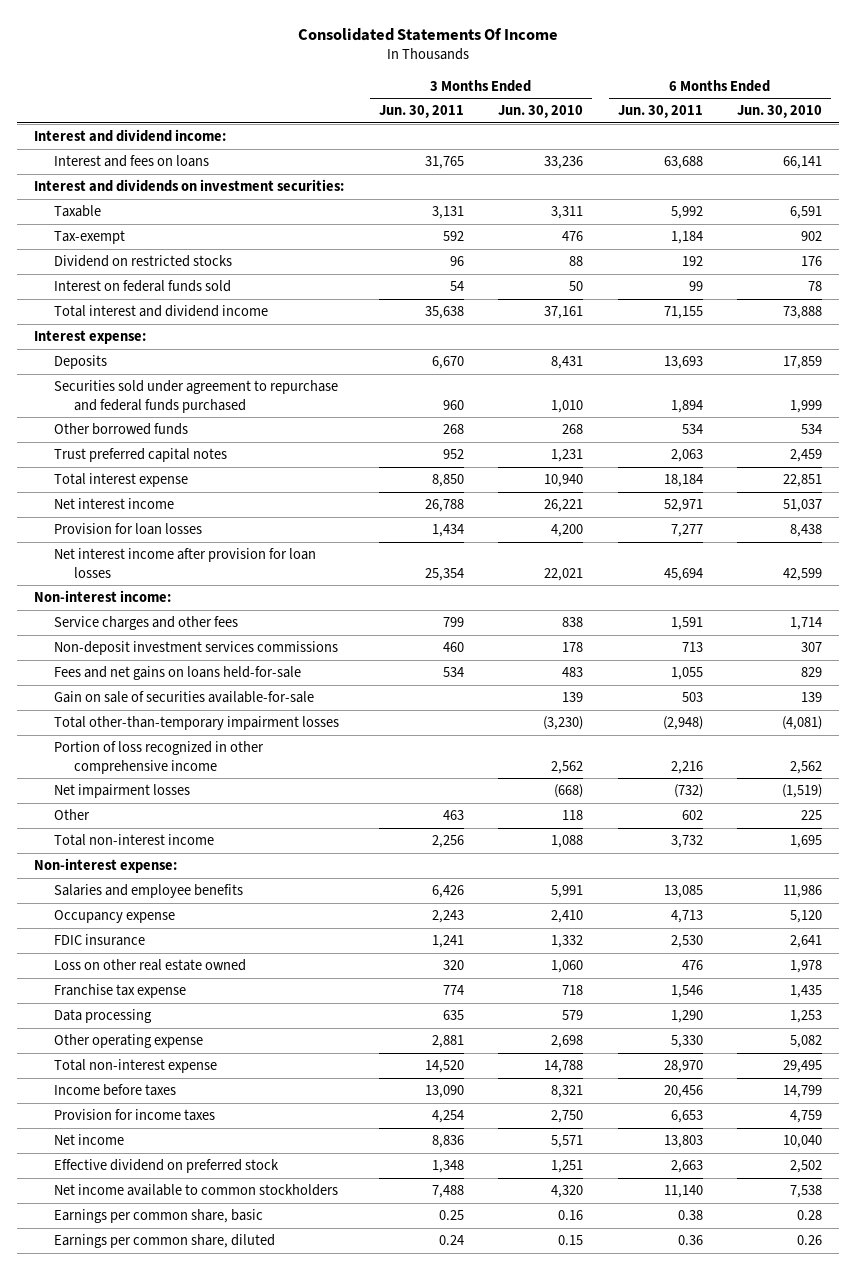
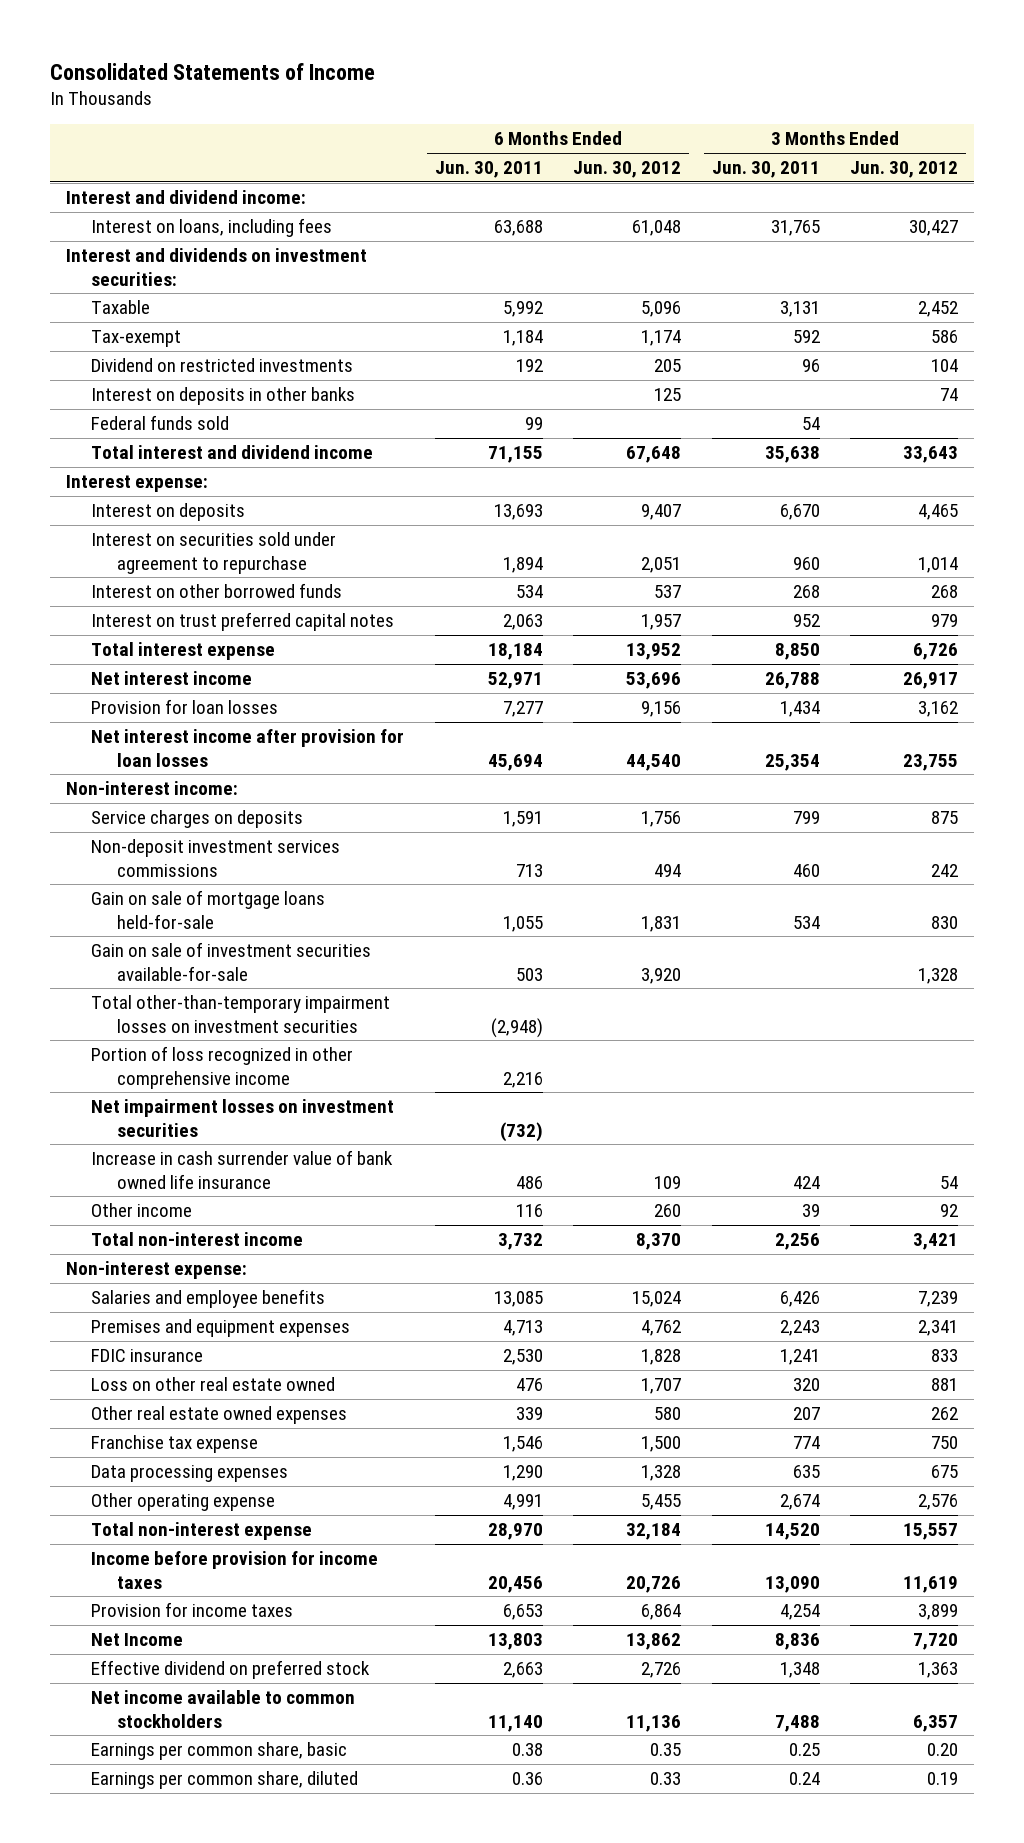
[298,27,559,41] Consolidated Statements Of Income -> [50,62,376,80] Consolidated Statements of Income
[498,105,584,119] Jun. 30, 2010 -> none
[737,105,823,119] Jun. 30, 2010 -> none
none -> [573,161,682,179] Jun. 30, 2012
none -> [850,161,959,179] Jun. 30, 2012
[54,155,210,168] Interest and fees on loans -> [91,218,333,238] Interest on loans, including fees
[54,255,233,268] Dividend on restricted stocks -> [91,358,354,373] Dividend on restricted investments
none -> [91,387,356,406] Interest on deposits in other banks
[54,280,232,293] Interest on federal funds sold -> [91,415,230,431] Federal funds sold
[54,355,108,370] Deposits -> [91,503,246,522] Interest on deposits
[54,380,339,413] Securities sold under agreement to repurchase and federal funds purchased -> [91,532,337,574] Interest on securities sold under agreement to repurchase
[54,423,189,436] Other borrowed funds -> [91,583,343,599] Interest on other borrowed funds
[54,448,228,463] Trust preferred capital notes -> [91,612,395,632] Interest on trust preferred capital notes
[54,616,239,631] Service charges and other fees -> [91,810,304,829] Service charges on deposits
[54,666,302,681] Fees and net gains on loans held-for-sale -> [91,890,326,929] Gain on sale of mortgage loans held-for-sale
[54,691,315,704] Gain on sale of securities available-for-sale -> [91,942,372,981] Gain on sale of investment securities available-for-sale
[54,716,340,731] Total other-than-temporary impairment losses -> [91,995,391,1033] Total other-than-temporary impairment losses on investment securities
[54,784,191,799] Net impairment losses -> [91,1099,395,1137] Net impairment losses on investment securities
none -> [91,1150,394,1189] Increase in cash surrender value of bank owned life insurance
[54,809,91,821] Other -> [91,1203,193,1218] Other income
[442,810,464,821] 463 -> [801,1204,820,1218] 39
[681,810,703,821] 602 -> [515,1204,543,1218] 116
[54,910,176,924] Occupancy expense -> [91,1319,351,1338] Premises and equipment expenses
none -> [91,1406,348,1425] Other real estate owned expenses
[54,1009,153,1024] Data processing -> [91,1465,289,1483] Data processing expenses
[431,1035,464,1049] 2,881 -> [779,1494,820,1511] 2,674
[670,1035,703,1049] 5,330 -> [502,1494,543,1511] 4,991
[54,1084,177,1097] Income before taxes -> [91,1551,379,1589] Income before provision for income taxes
[54,1134,125,1146] Net income -> [91,1633,184,1647] Net Income

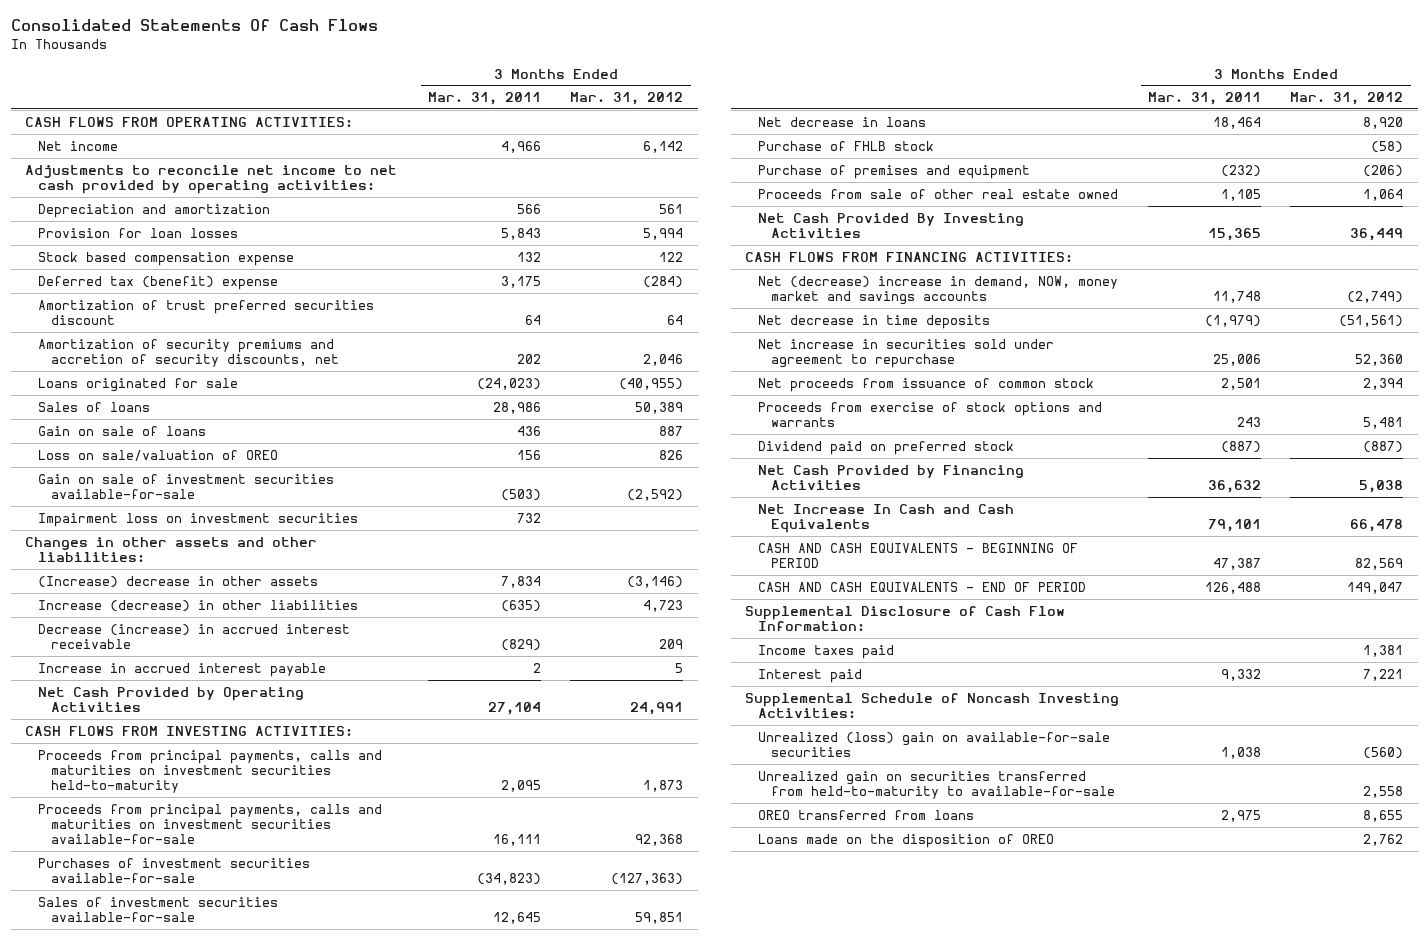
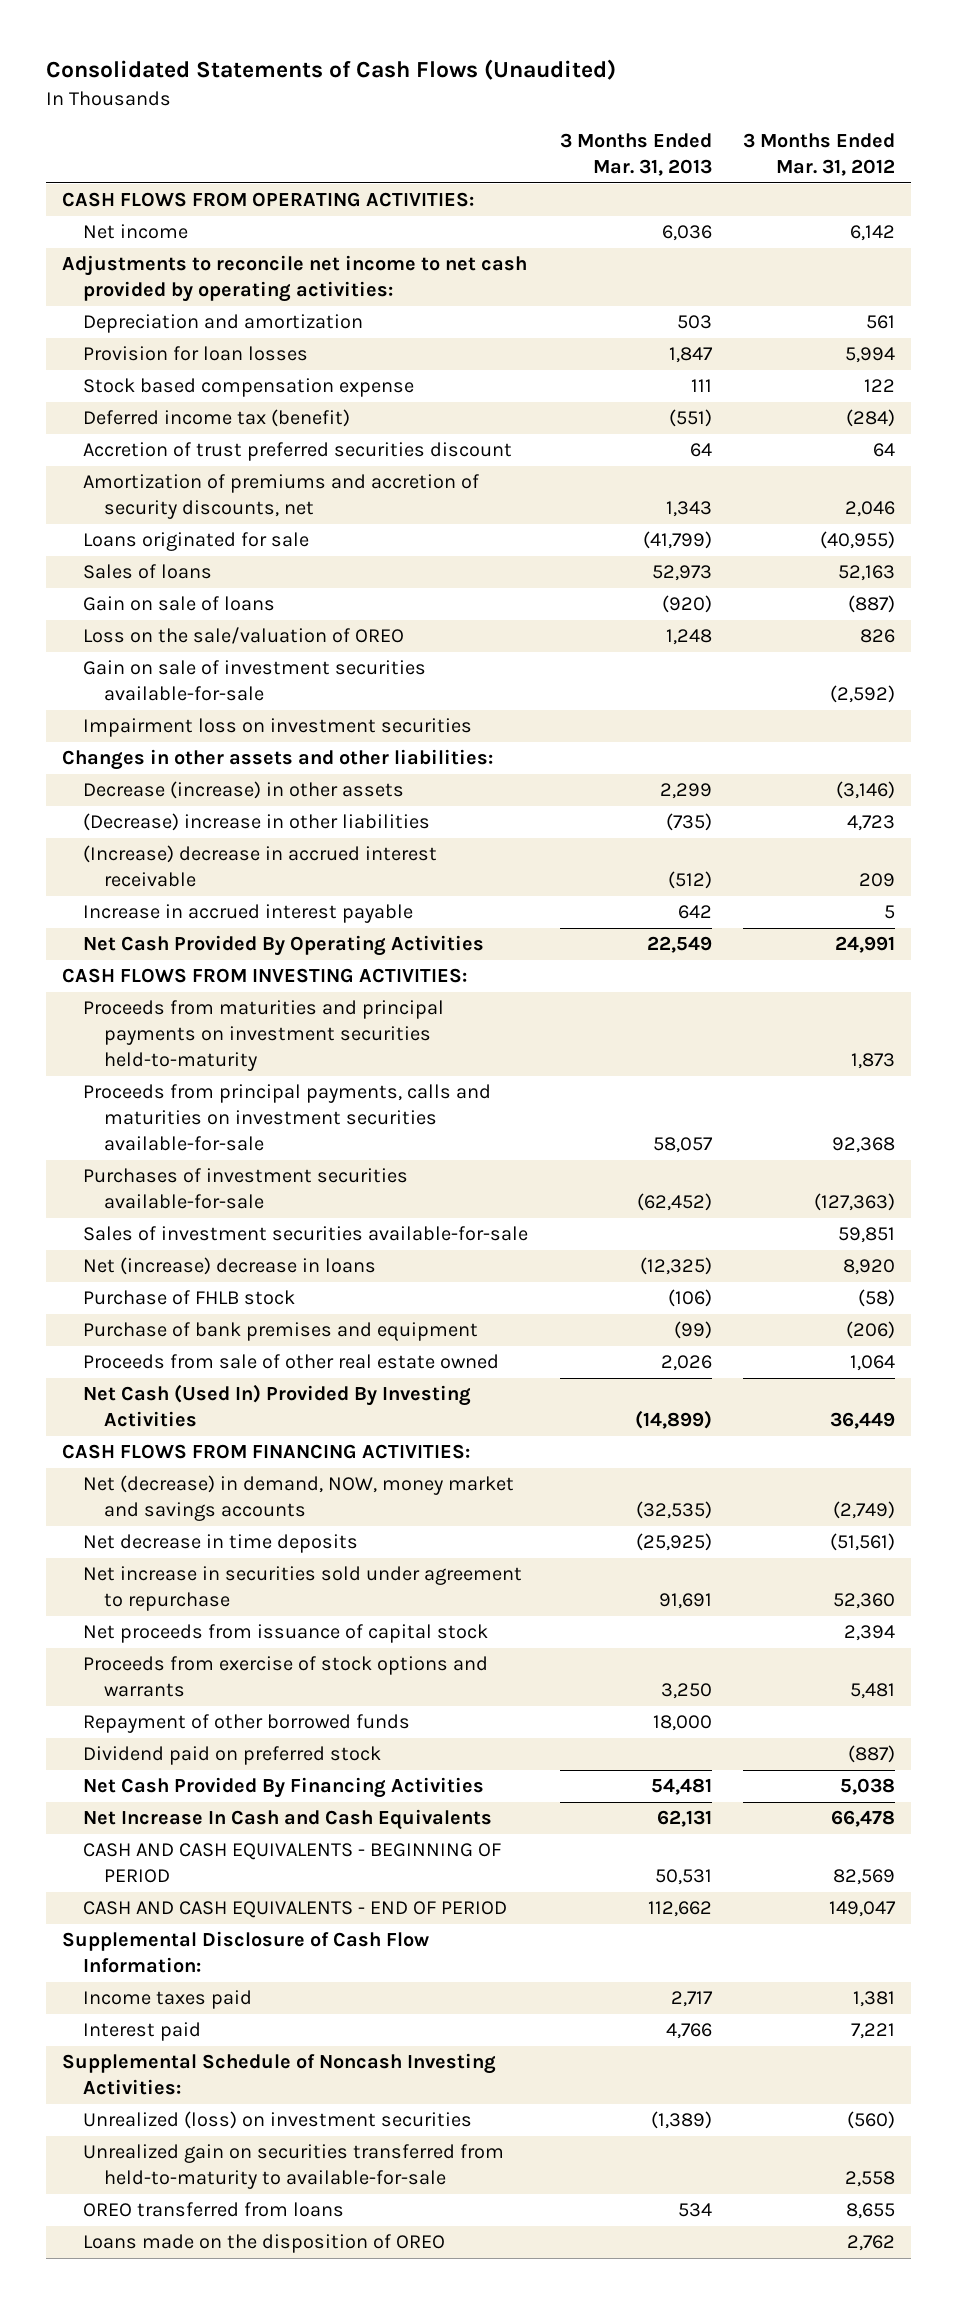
[10,18,378,31] Consolidated Statements Of Cash Flows -> [46,59,617,81] Consolidated Statements of Cash Flows (Unaudited)
[428,92,542,106] Mar. 31, 2011 -> none
none -> [559,133,712,177] 3 Months Ended Mar. 31, 2013
[38,275,279,290] Deferred tax (benefit) expense -> [82,409,350,428] Deferred income tax (benefit)
[38,299,375,326] Amortization of trust preferred securities discount -> [82,442,512,462] Accretion of trust preferred securities discount
[38,338,340,368] Amortization of security premiums and accretion of security discounts, net -> [82,474,479,520] Amortization of premiums and accretion of security discounts, net
[635,401,684,414] 50,389 -> [838,565,896,582] 52,163
[659,425,684,436] 887 -> [848,595,896,614] (887)
[38,449,279,461] Loss on sale/valuation of OREO -> [82,627,404,645] Loss on the sale/valuation of OREO
[38,575,319,588] (Increase) decrease in other assets -> [82,781,404,800] Decrease (increase) in other assets
[38,599,359,612] Increase (decrease) in other liabilities -> [82,813,430,832] (Decrease) increase in other liabilities
[38,623,351,650] Decrease (increase) in accrued interest receivable -> [82,845,437,888] (Increase) decrease in accrued interest receivable
[38,686,305,713] Net Cash Provided by Operating Activities -> [82,935,484,957] Net Cash Provided By Operating Activities
[38,749,383,794] Proceeds from principal payments, calls and maturities on investment securities held-to-maturity -> [82,1000,444,1071] Proceeds from maturities and principal payments on investment securities held-to-maturity
[758,116,927,127] Net decrease in loans -> [82,1257,376,1276] Net (increase) decrease in loans
[758,164,1031,179] Purchase of premises and equipment -> [82,1322,478,1342] Purchase of bank premises and equipment
[758,212,1025,239] Net Cash Provided By Investing Activities -> [82,1384,471,1428] Net Cash (Used In) Provided By Investing Activities
[758,275,1119,306] Net (decrease) increase in demand, NOW, money market and savings accounts -> [82,1475,514,1522] Net (decrease) in demand, NOW, money market and savings accounts
[758,377,1095,392] Net proceeds from issuance of common stock -> [82,1624,488,1644] Net proceeds from issuance of capital stock
none -> [82,1714,410,1734] Repayment of other borrowed funds
[758,464,1025,491] Net Cash Provided by Financing Activities -> [82,1777,484,1799] Net Cash Provided By Financing Activities
[758,731,1111,758] Unrealized (loss) gain on available-for-sale securities -> [82,2111,472,2130] Unrealized (loss) on investment securities

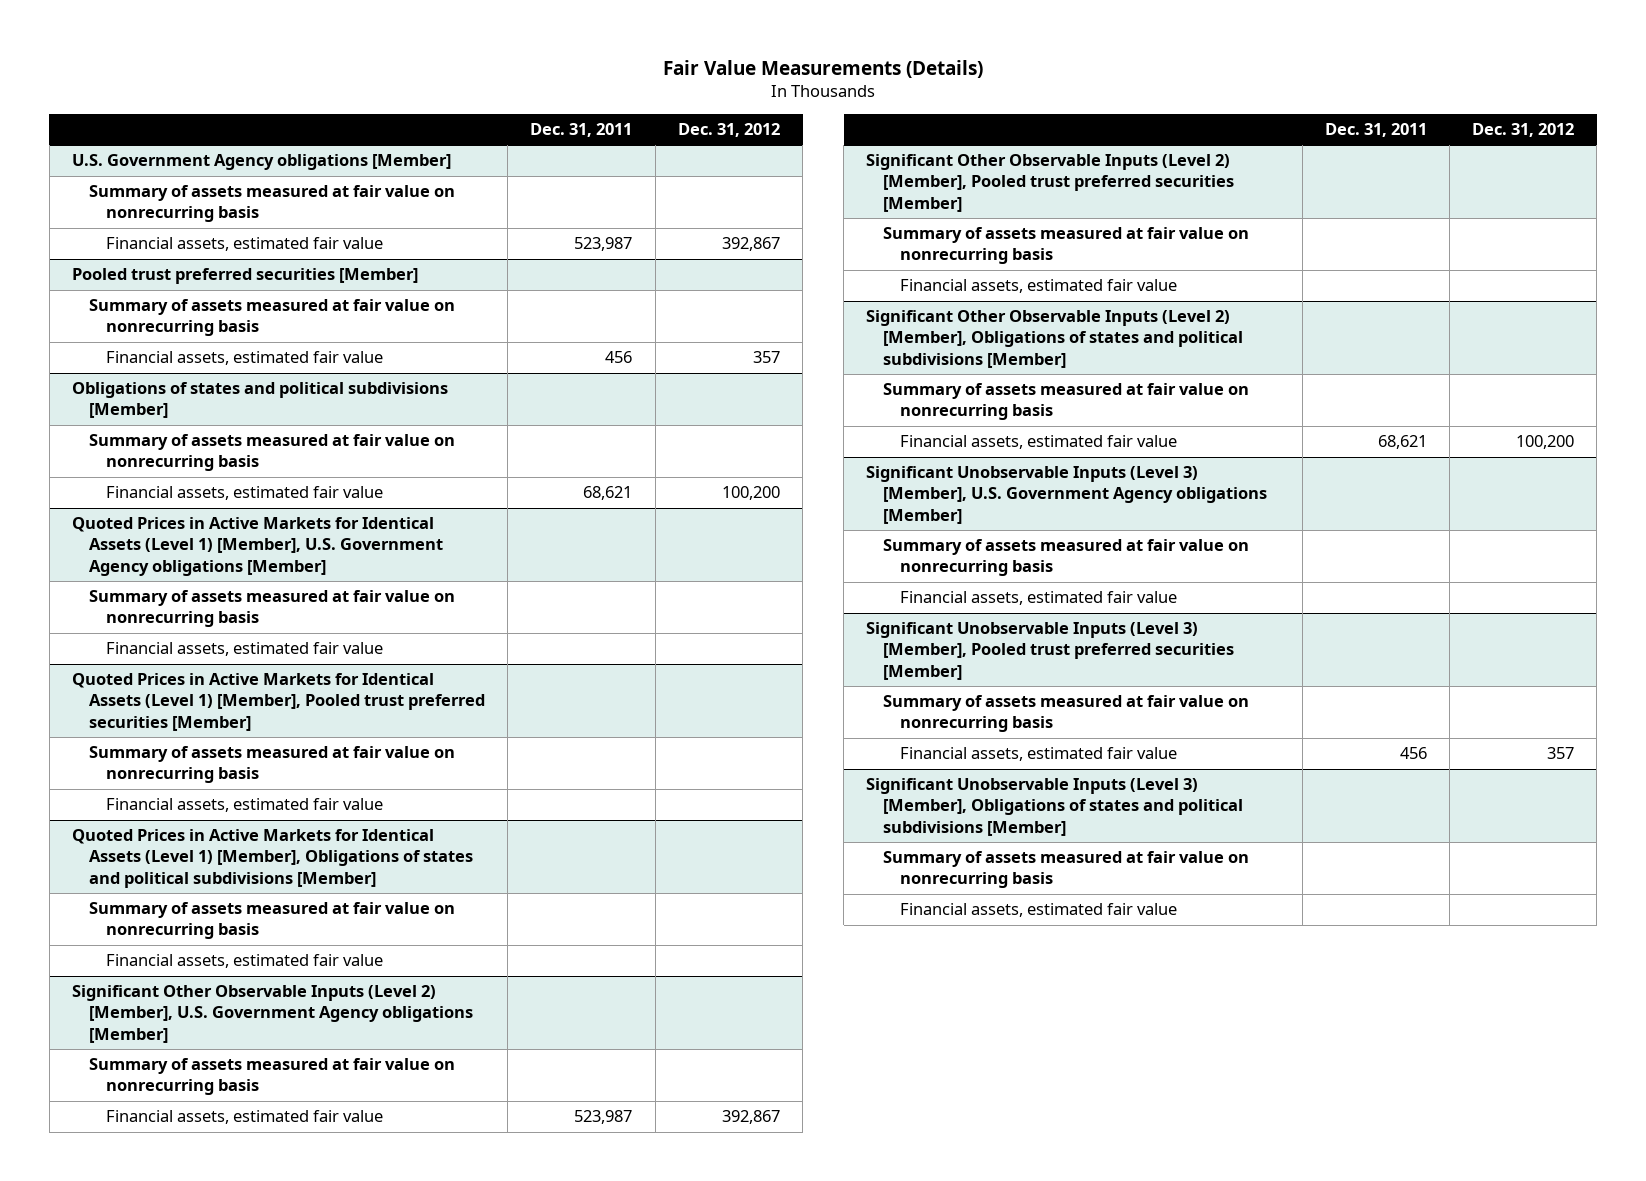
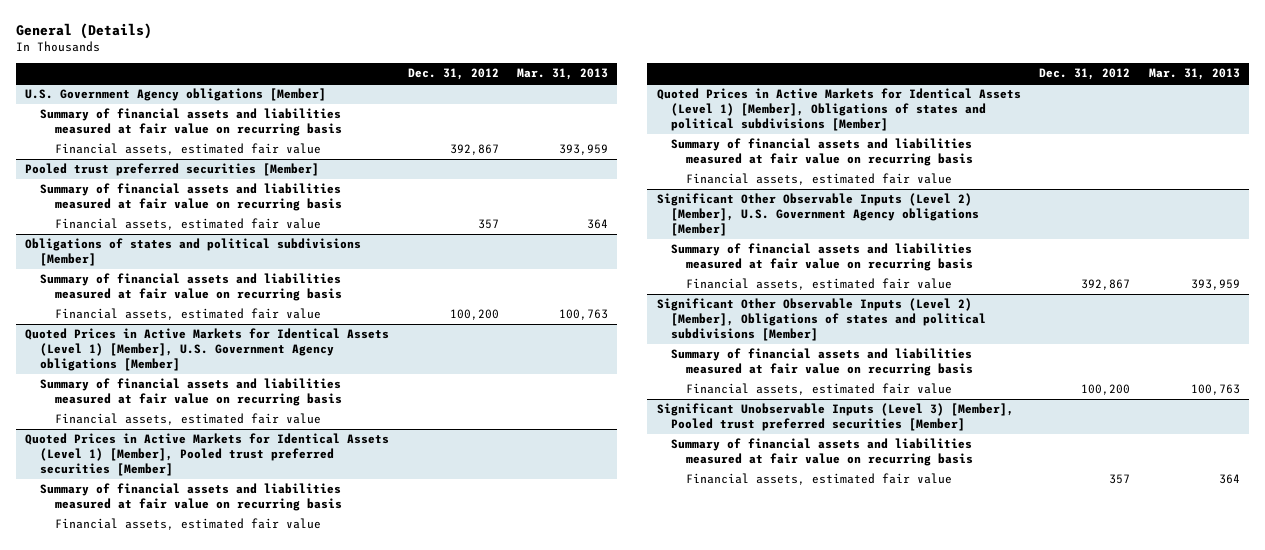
[663,59,984,78] Fair Value Measurements (Details) -> [15,22,152,39] General (Details)
[530,122,633,137] Dec. 31, 2011 -> none
none -> [517,68,609,81] Mar. 31, 2013
[89,185,456,223] Summary of assets measured at fair value on nonrecurring basis -> [39,108,342,137] Summary of financial assets and liabilities measured at fair value on recurring basis
[89,299,456,337] Summary of assets measured at fair value on nonrecurring basis -> [39,183,342,212] Summary of financial assets and liabilities measured at fair value on recurring basis
[89,434,456,472] Summary of assets measured at fair value on nonrecurring basis -> [39,273,342,302] Summary of financial assets and liabilities measured at fair value on recurring basis
[89,590,456,628] Summary of assets measured at fair value on nonrecurring basis -> [39,378,342,407] Summary of financial assets and liabilities measured at fair value on recurring basis
[89,746,456,784] Summary of assets measured at fair value on nonrecurring basis -> [39,483,342,512] Summary of financial assets and liabilities measured at fair value on recurring basis
[89,902,456,940] Summary of assets measured at fair value on nonrecurring basis -> [671,138,974,167] Summary of financial assets and liabilities measured at fair value on recurring basis
[89,1058,456,1096] Summary of assets measured at fair value on nonrecurring basis -> [671,243,974,272] Summary of financial assets and liabilities measured at fair value on recurring basis
[866,154,1235,212] Significant Other Observable Inputs (Level 2) [Member], Pooled trust preferred securities [Member] -> none
[883,227,1250,265] Summary of assets measured at fair value on nonrecurring basis -> none
[900,279,1178,294] Financial assets, estimated fair value -> none
[883,383,1250,421] Summary of assets measured at fair value on nonrecurring basis -> [671,348,974,377] Summary of financial assets and liabilities measured at fair value on recurring basis
[866,466,1268,524] Significant Unobservable Inputs (Level 3) [Member], U.S. Government Agency obligations [Member] -> none
[883,539,1250,577] Summary of assets measured at fair value on nonrecurring basis -> none
[900,591,1178,606] Financial assets, estimated fair value -> none
[883,695,1250,733] Summary of assets measured at fair value on nonrecurring basis -> [671,438,974,467] Summary of financial assets and liabilities measured at fair value on recurring basis
[866,778,1244,836] Significant Unobservable Inputs (Level 3) [Member], Obligations of states and political subdivisions [Member] -> none
[883,851,1250,889] Summary of assets measured at fair value on nonrecurring basis -> none
[900,903,1178,918] Financial assets, estimated fair value -> none

